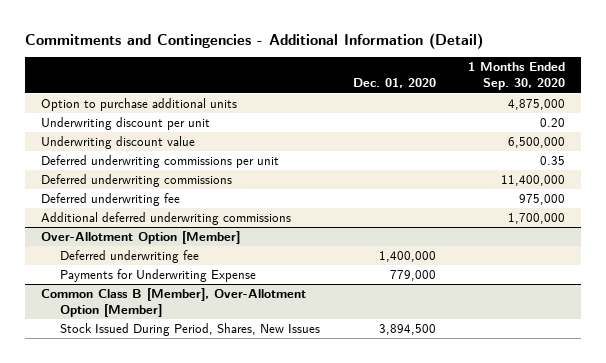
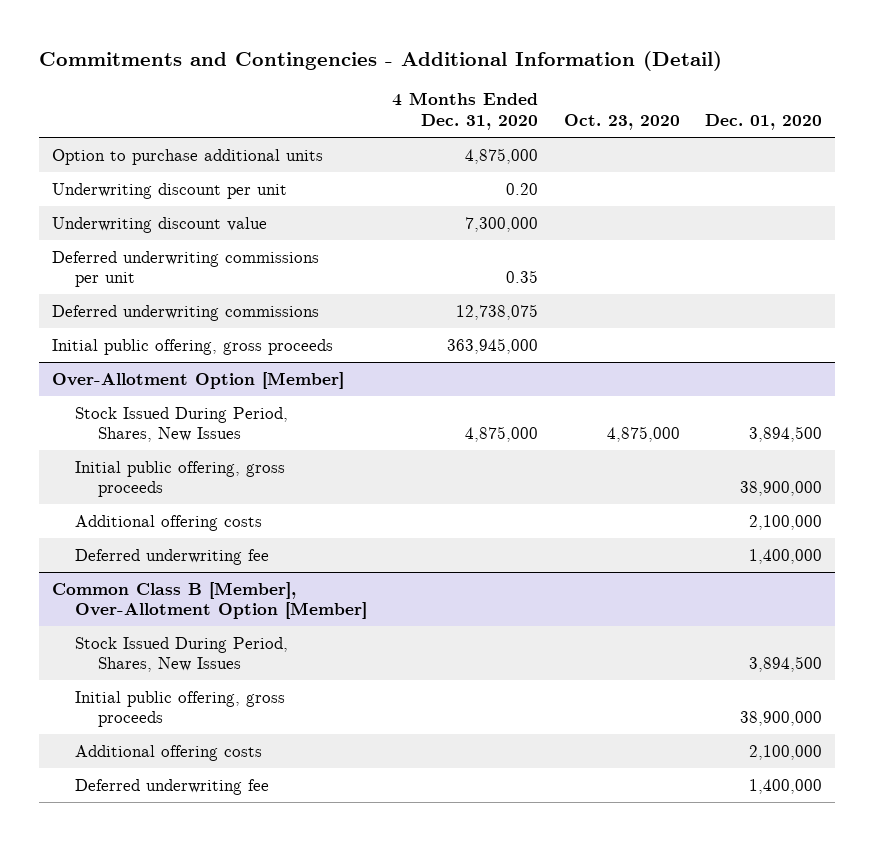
[468,62,566,91] 1 Months Ended Sep. 30, 2020 -> none
none -> [392,92,539,131] 4 Months Ended Dec. 31, 2020
none -> [563,114,680,131] Oct. 23, 2020
[41,193,181,207] Deferred underwriting fee -> none
[41,212,292,226] Additional deferred underwriting commissions -> none
none -> [52,338,334,355] Initial public offering, gross proceeds
none -> [75,406,289,443] Stock Issued During Period, Shares, New Issues
none -> [75,460,286,498] Initial public offering, gross proceeds
none -> [75,514,263,531] Additional offering costs
[60,269,257,283] Payments for Underwriting Expense -> none
none -> [75,690,286,728] Initial public offering, gross proceeds
none -> [75,744,263,761] Additional offering costs
none -> [75,778,270,795] Deferred underwriting fee

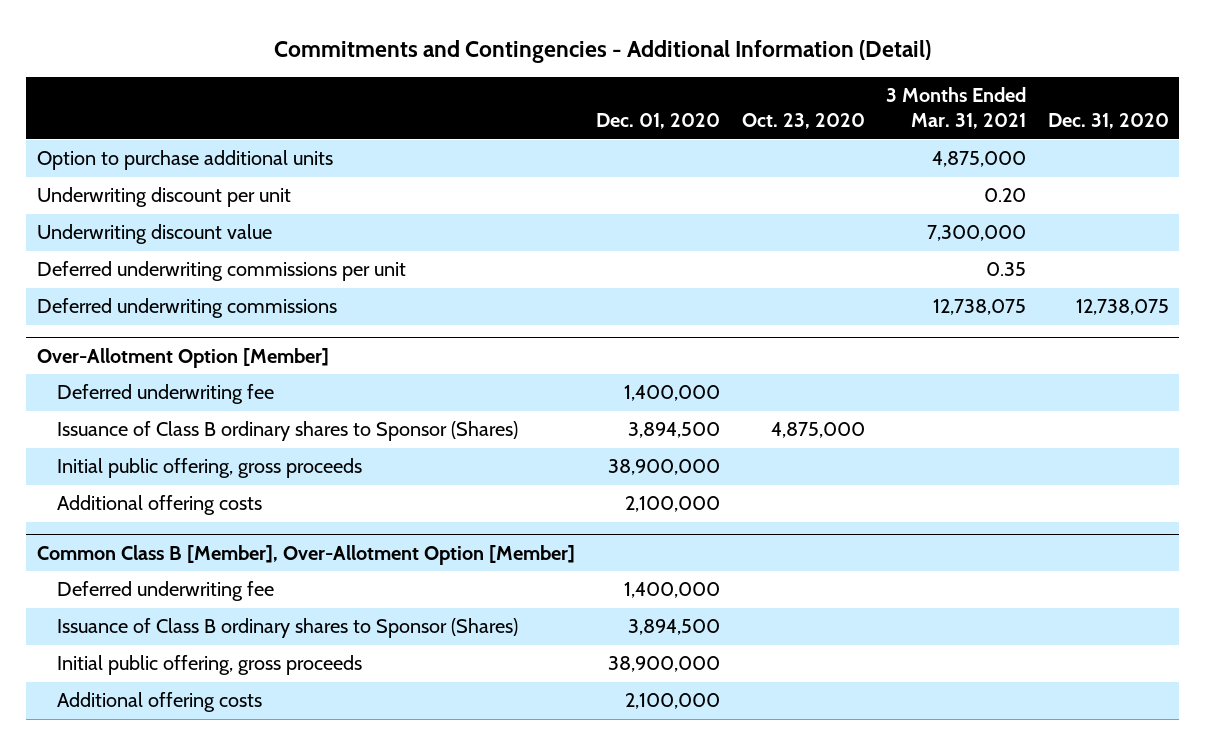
[392,92,539,131] 4 Months Ended Dec. 31, 2020 -> none
none -> [886,87,1027,130] 3 Months Ended Mar. 31, 2021
none -> [1047,113,1169,130] Dec. 31, 2020
[52,338,334,355] Initial public offering, gross proceeds -> none
[75,548,270,565] Deferred underwriting fee -> [57,384,275,405] Deferred underwriting fee
[75,406,289,443] Stock Issued During Period, Shares, New Issues -> [57,421,519,442] Issuance of Class B ordinary shares to Sponsor (Shares)
[75,778,270,795] Deferred underwriting fee -> [57,581,275,602] Deferred underwriting fee
[75,636,289,673] Stock Issued During Period, Shares, New Issues -> [57,618,519,639] Issuance of Class B ordinary shares to Sponsor (Shares)

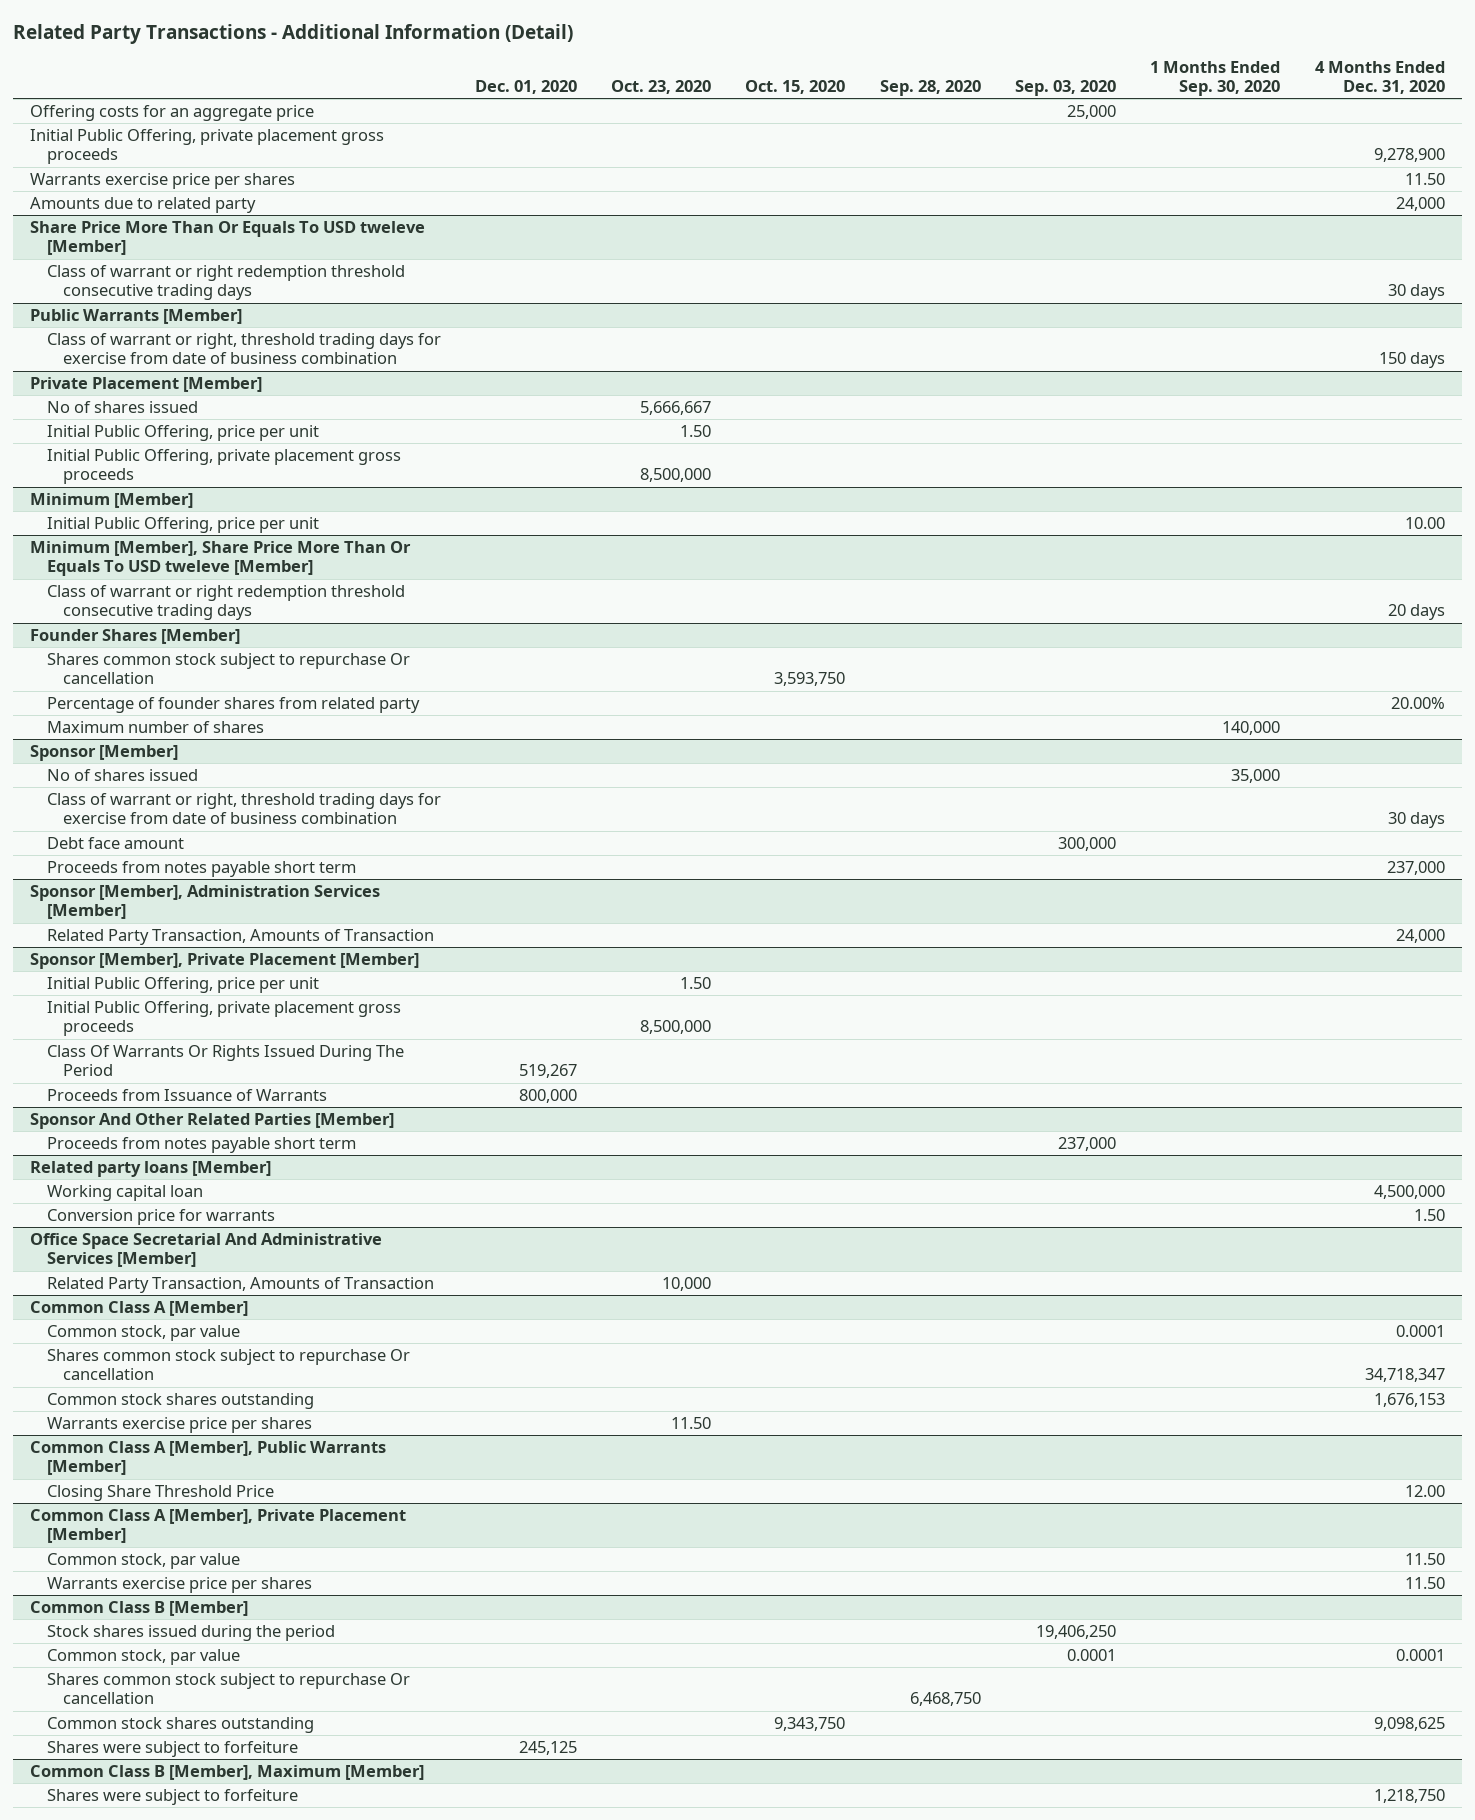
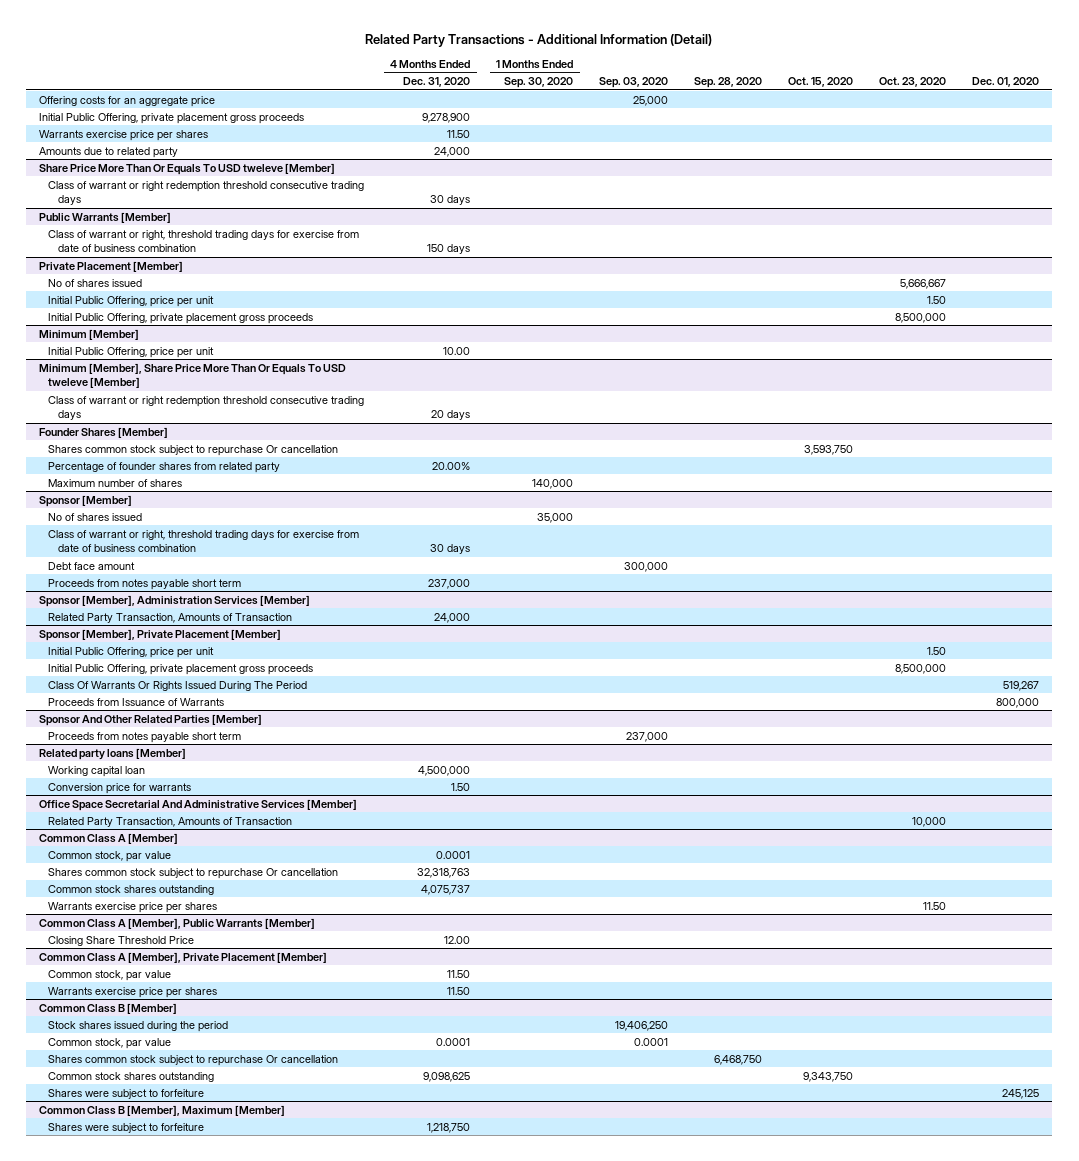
[1364,1368,1445,1383] 34,718,347 -> [417,867,471,878] 32,318,763
[1373,1392,1445,1407] 1,676,153 -> [421,884,471,895] 4,075,737

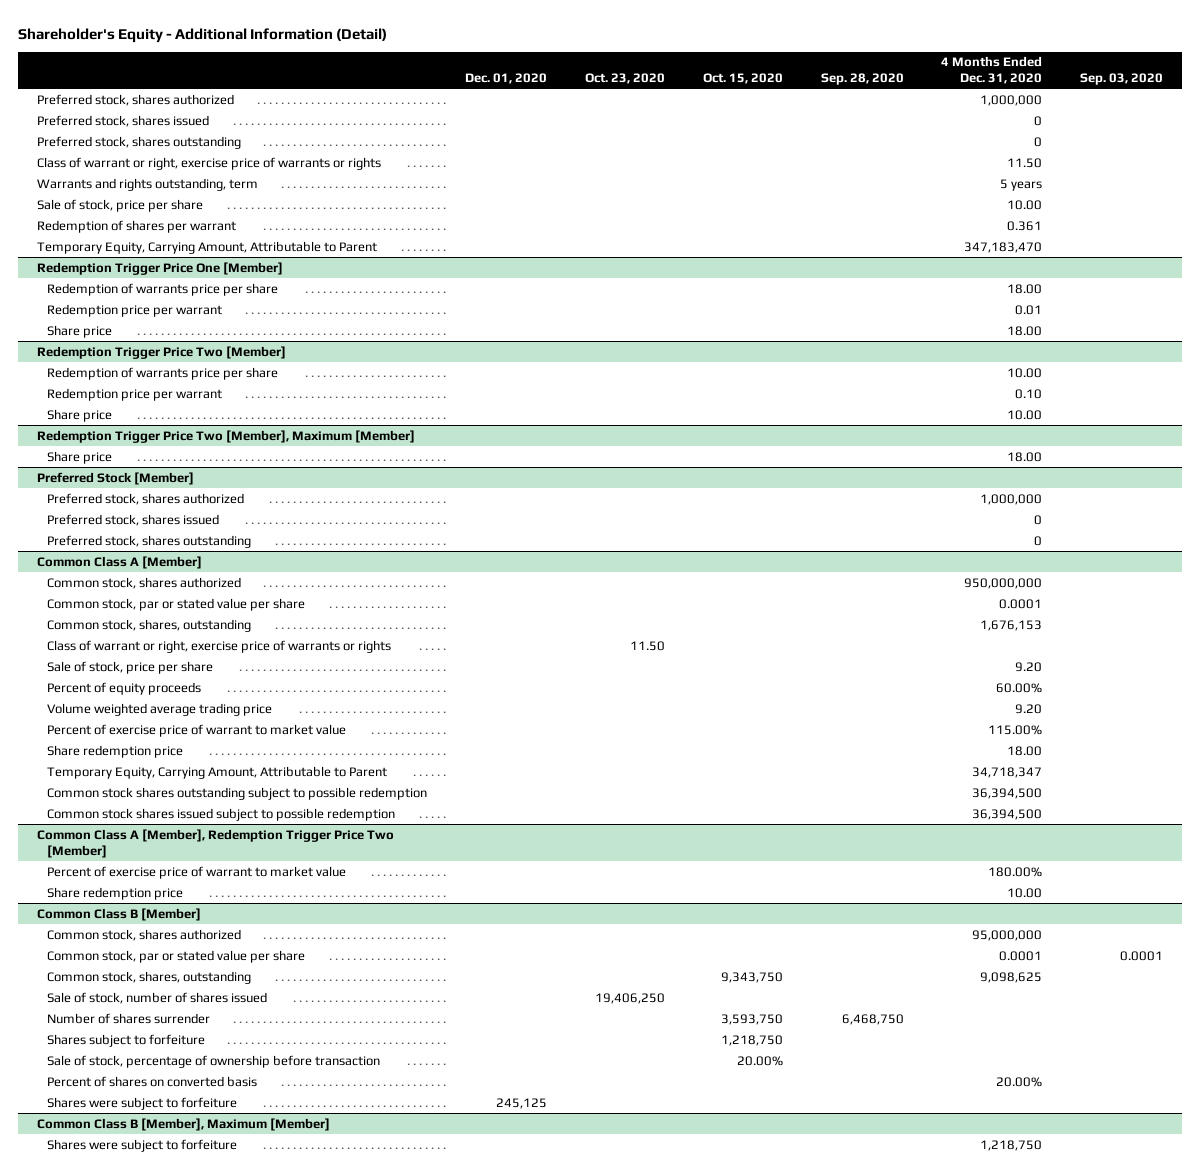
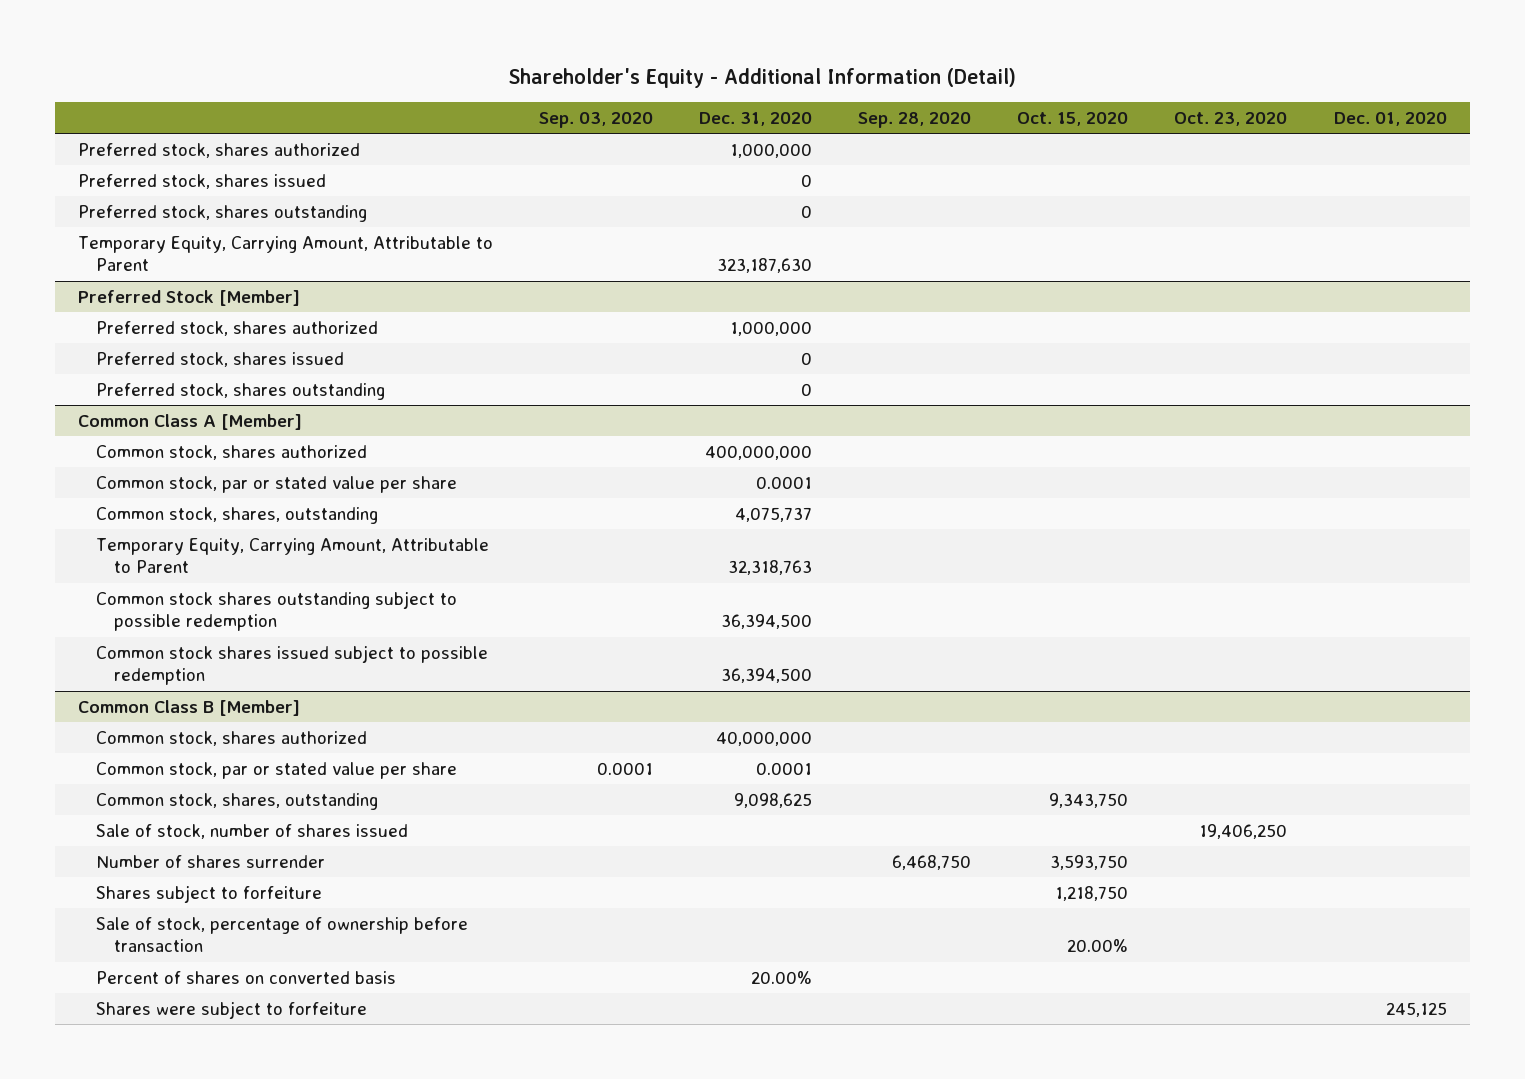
[941,56,1043,85] 4 Months Ended Dec. 31, 2020 -> none
none -> [699,111,813,126] Dec. 31, 2020
[37,156,382,170] Class of warrant or right, exercise price of warrants or rights -> none
[37,177,259,191] Warrants and rights outstanding, term -> none
[37,198,204,212] Sale of stock, price per share -> none
[37,219,237,233] Redemption of shares per warrant -> none
[37,261,284,275] Redemption Trigger Price One [Member] -> none
[47,282,279,296] Redemption of warrants price per share -> none
[47,303,223,317] Redemption price per warrant -> none
[47,324,113,338] Share price -> none
[37,345,287,359] Redemption Trigger Price Two [Member] -> none
[47,366,279,380] Redemption of warrants price per share -> none
[47,387,223,401] Redemption price per warrant -> none
[47,408,113,422] Share price -> none
[37,429,416,443] Redemption Trigger Price Two [Member], Maximum [Member] -> none
[47,450,113,464] Share price -> none
[47,639,392,653] Class of warrant or right, exercise price of warrants or rights -> none
[47,660,214,674] Sale of stock, price per share -> none
[47,681,202,695] Percent of equity proceeds -> none
[47,702,273,716] Volume weighted average trading price -> none
[47,723,347,737] Percent of exercise price of warrant to market value -> none
[47,744,184,758] Share redemption price -> none
[37,828,395,858] Common Class A [Member], Redemption Trigger Price Two [Member] -> none
[47,865,347,879] Percent of exercise price of warrant to market value -> none
[47,886,184,900] Share redemption price -> none
[37,1117,331,1131] Common Class B [Member], Maximum [Member] -> none
[47,1138,238,1152] Shares were subject to forfeiture -> none

